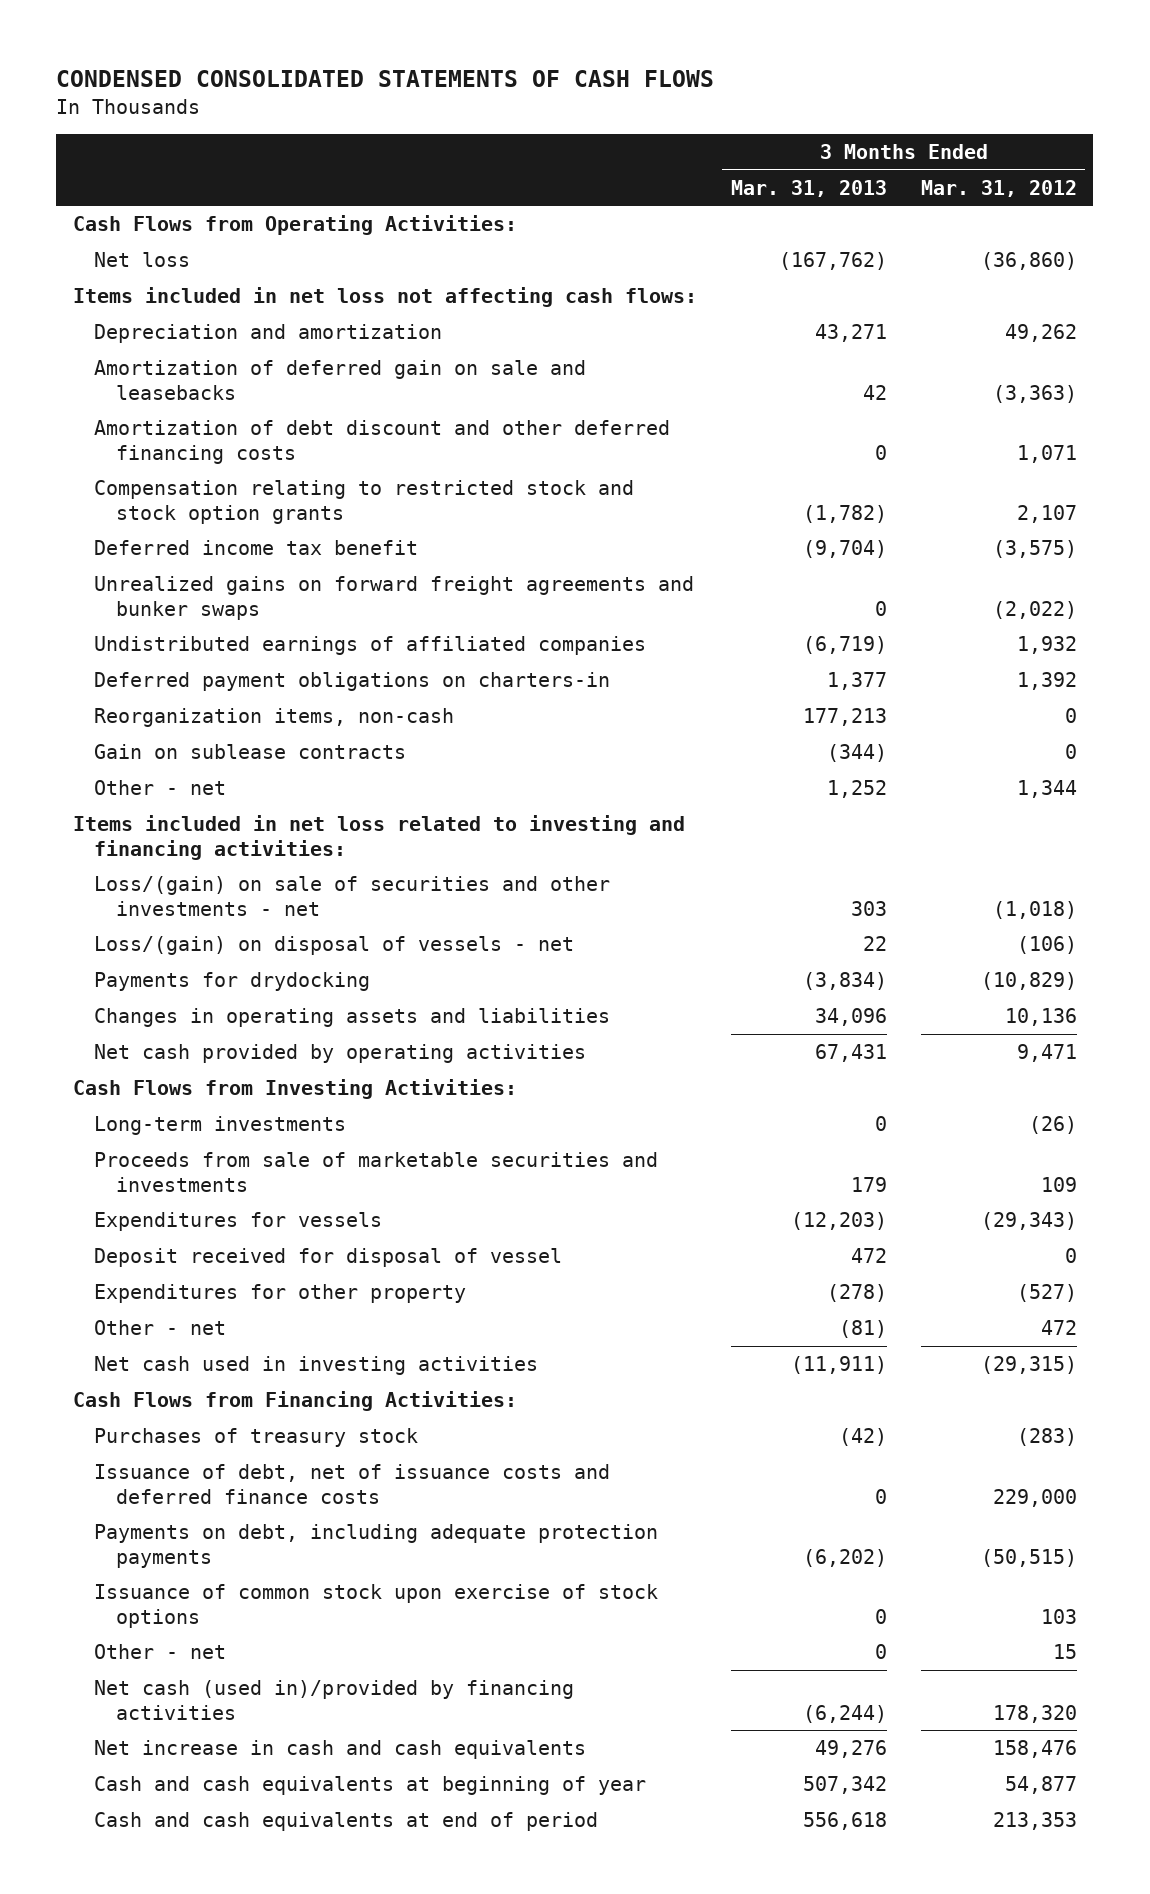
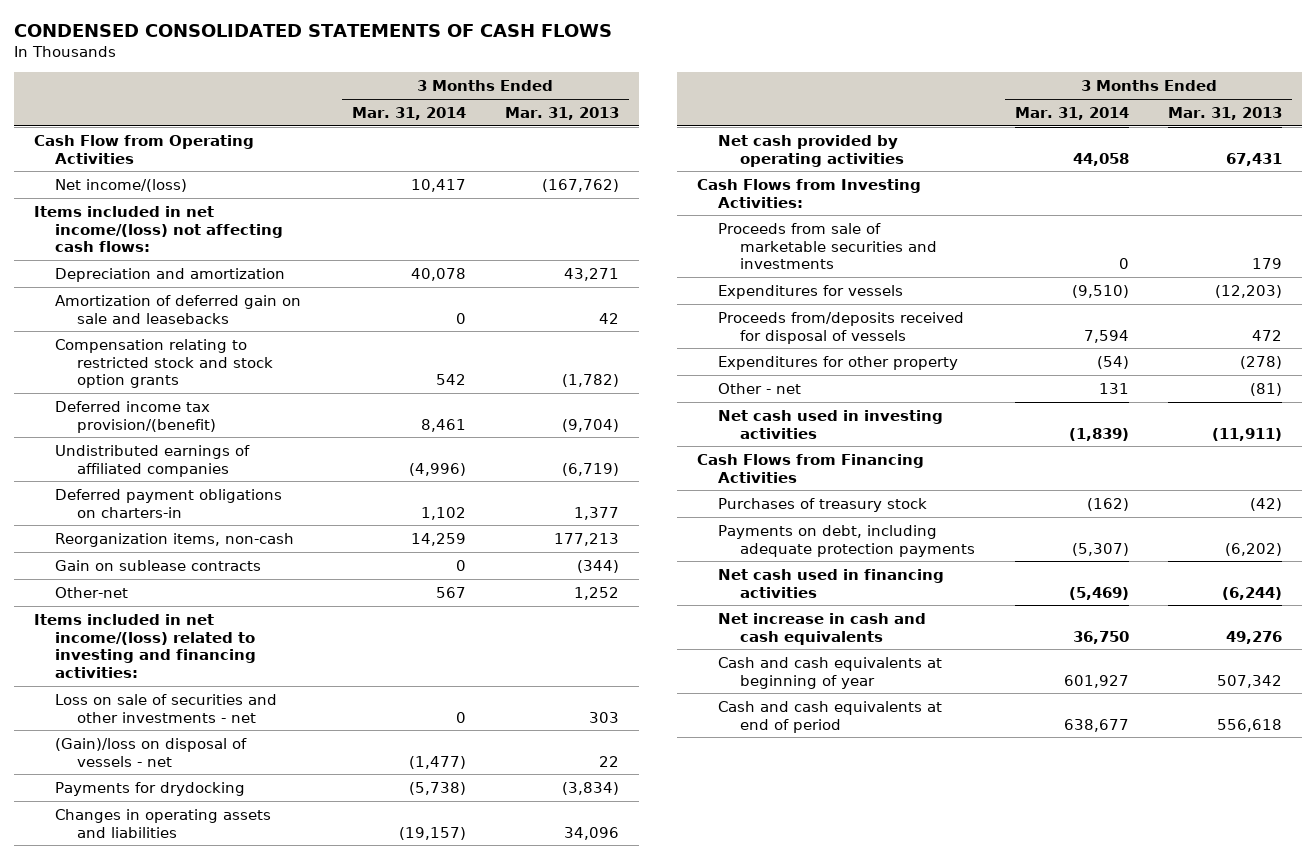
[920,179,1077,197] Mar. 31, 2012 -> none
none -> [351,106,466,120] Mar. 31, 2014
[73,215,518,236] Cash Flows from Operating Activities: -> [33,134,254,164] Cash Flow from Operating Activities
[94,252,191,268] Net loss -> [55,178,188,192] Net income/(loss)
[73,287,698,308] Items included in net loss not affecting cash flows: -> [33,205,284,253] Items included in net income/(loss) not affecting cash flows:
[94,420,671,464] Amortization of debt discount and other deferred financing costs -> none
[94,576,695,620] Unrealized gains on forward freight agreements and bunker swaps -> none
[94,540,419,556] Deferred income tax benefit -> [55,400,216,433] Deferred income tax provision/(benefit)
[94,780,227,796] Other - net -> [55,586,129,598] Other-net
[73,815,686,860] Items included in net loss related to investing and financing activities: -> [33,613,257,678] Items included in net income/(loss) related to investing and financing activities:
[94,876,611,916] Loss/(gain) on sale of securities and other investments - net -> [55,693,278,723] Loss on sale of securities and other investments - net
[94,936,575,956] Loss/(gain) on disposal of vessels - net -> [55,737,248,767] (Gain)/loss on disposal of vessels - net
[94,1116,347,1136] Long-term investments -> none
[94,1248,563,1268] Deposit received for disposal of vessel -> [718,311,965,344] Proceeds from/deposits received for disposal of vessels
[73,1391,518,1412] Cash Flows from Financing Activities: -> [696,453,924,483] Cash Flows from Financing Activities
[94,1464,611,1504] Issuance of debt, net of issuance costs and deferred finance costs -> none
[94,1584,659,1628] Issuance of common stock upon exercise of stock options -> none
[94,1644,227,1660] Other - net -> none
[94,1680,575,1720] Net cash (used in)/provided by financing activities -> [718,568,945,598] Net cash used in financing activities

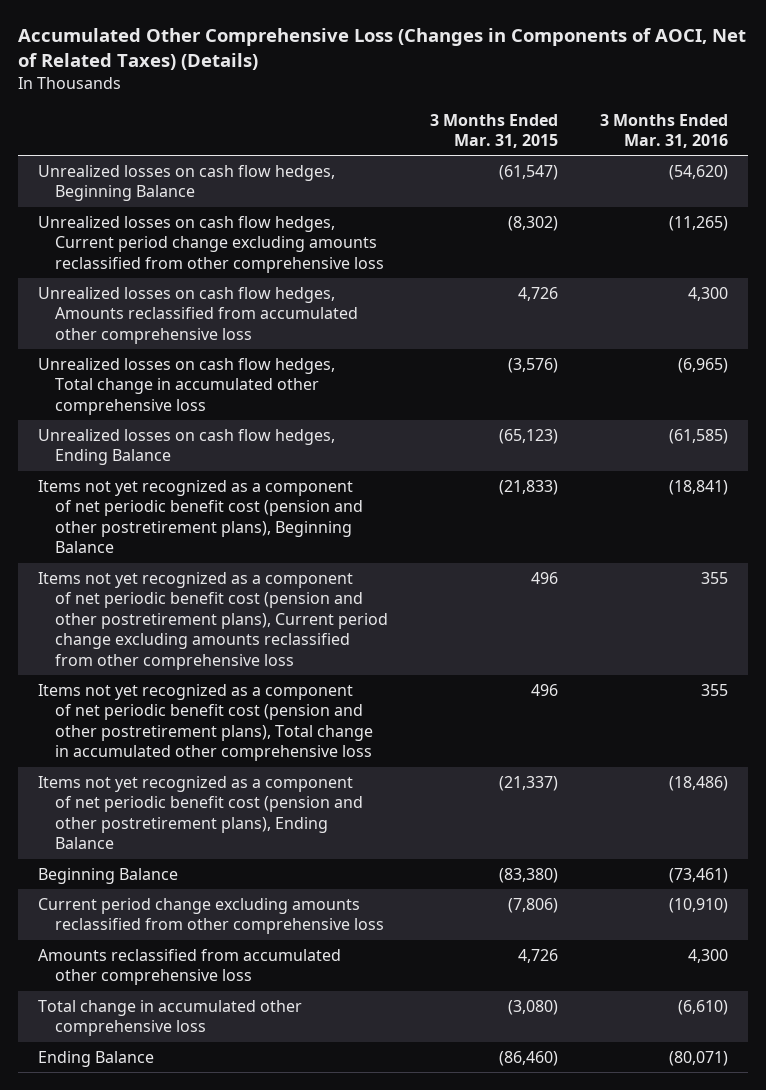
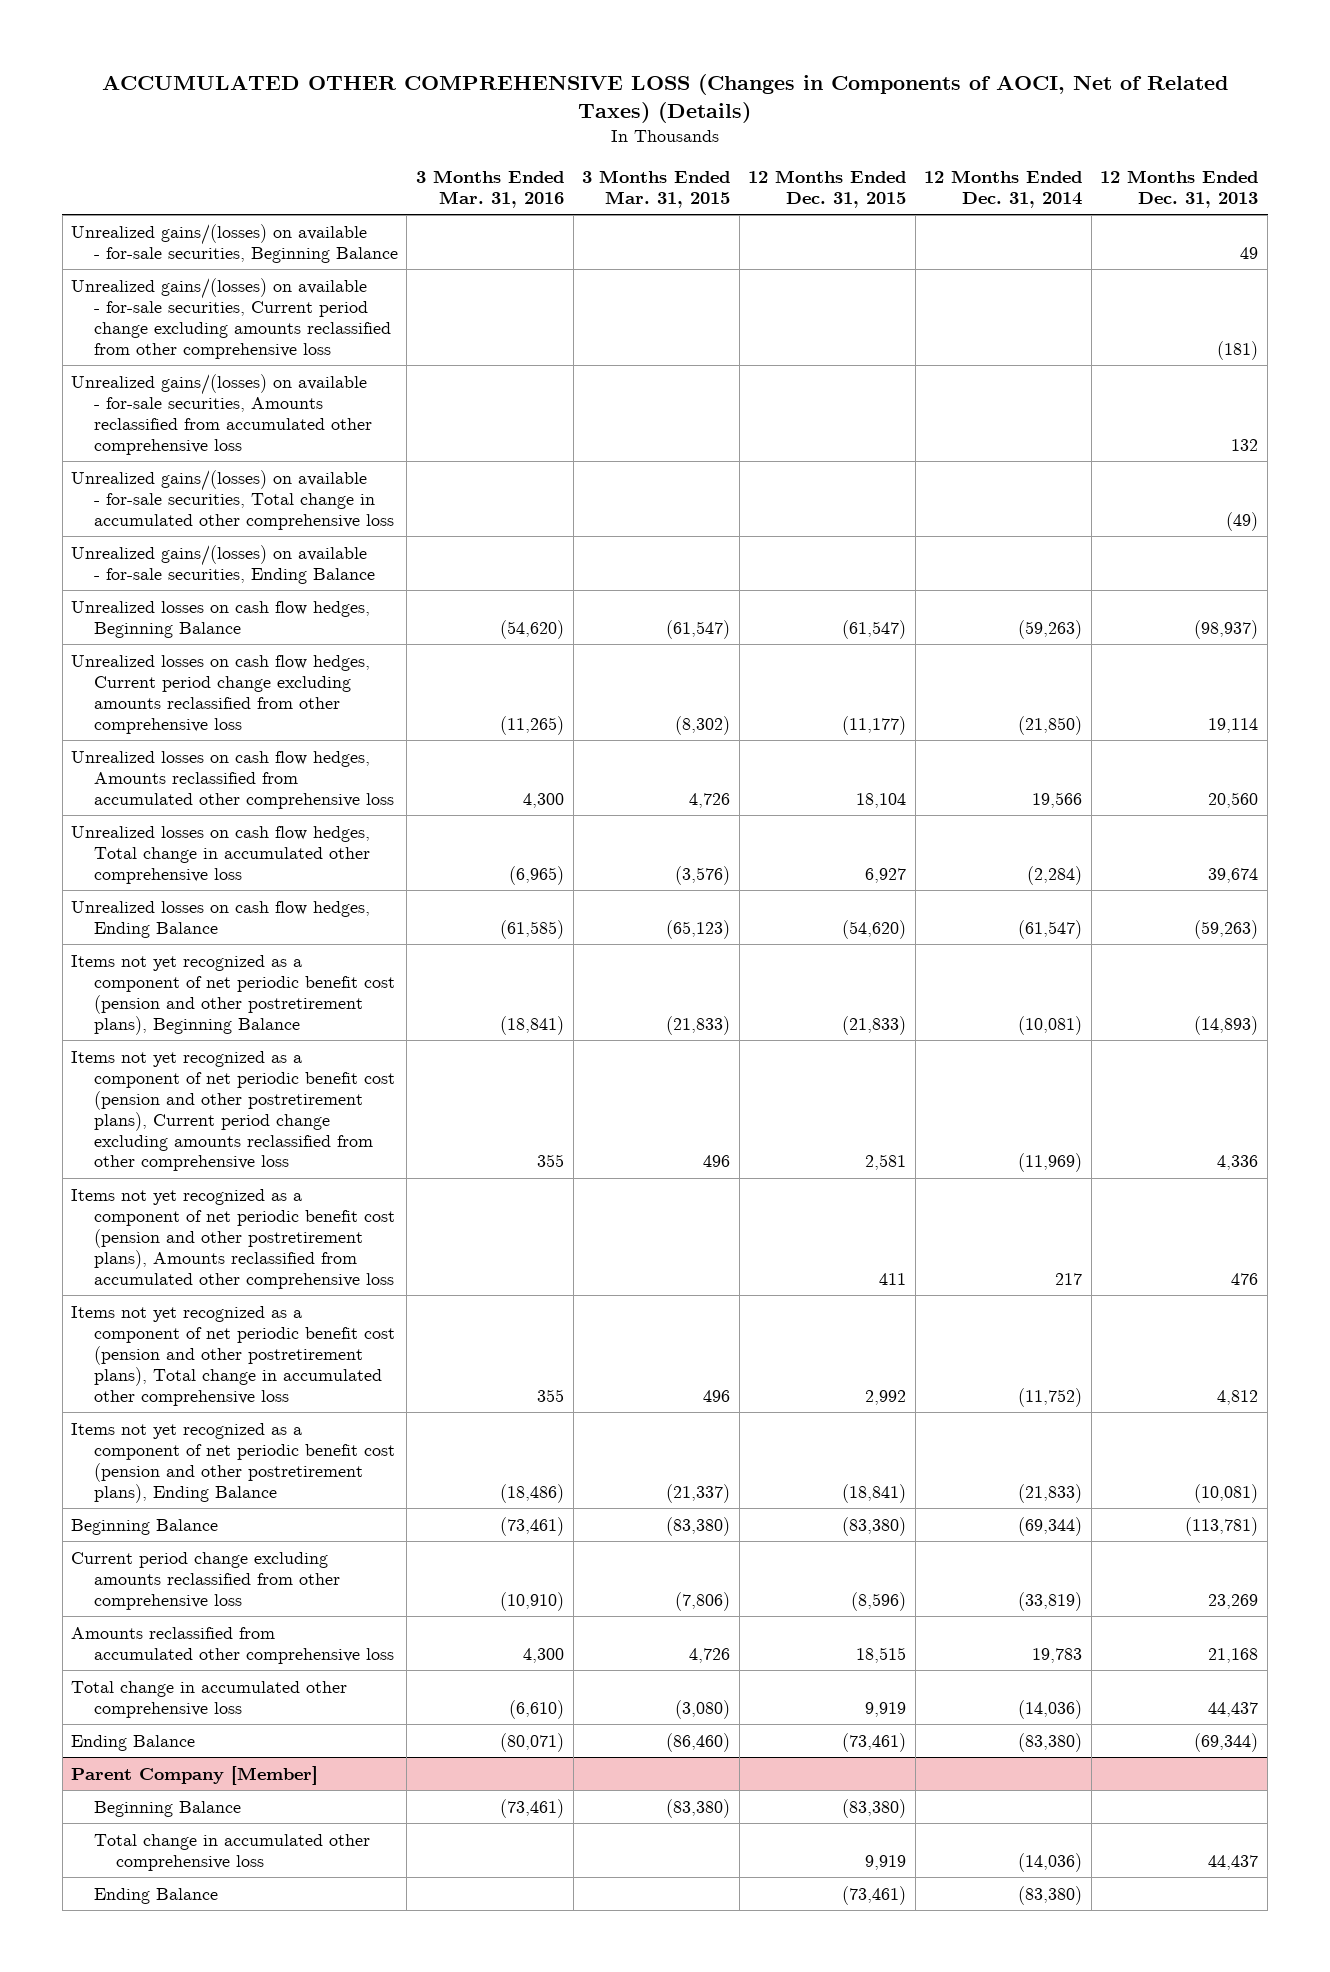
[17,28,746,71] Accumulated Other Comprehensive Loss (Changes in Components of AOCI, Net of Related Taxes) (Details) -> [101,74,1228,123] ACCUMULATED OTHER COMPREHENSIVE LOSS (Changes in Components of AOCI, Net of Related Taxes) (Details)
none -> [748,170,907,208] 12 Months Ended Dec. 31, 2015
none -> [924,170,1083,208] 12 Months Ended Dec. 31, 2014
none -> [1100,170,1259,208] 12 Months Ended Dec. 31, 2013
none -> [71,223,398,263] Unrealized gains/(losses) on available - for-sale securities, Beginning Balance
none -> [71,277,391,359] Unrealized gains/(losses) on available - for-sale securities, Current period change excluding amounts reclassified from other comprehensive loss
none -> [71,373,372,455] Unrealized gains/(losses) on available - for-sale securities, Amounts reclassified from accumulated other comprehensive loss
none -> [71,469,394,530] Unrealized gains/(losses) on available - for-sale securities, Total change in accumulated other comprehensive loss
none -> [71,544,375,584] Unrealized gains/(losses) on available - for-sale securities, Ending Balance
none -> [71,1188,395,1289] Items not yet recognized as a component of net periodic benefit cost (pension and other postretirement plans), Amounts reclassified from accumulated other comprehensive loss
none -> [71,1765,319,1785] Parent Company [Member]
none -> [93,1800,241,1817] Beginning Balance
none -> [93,1833,370,1871] Total change in accumulated other comprehensive loss
none -> [93,1887,218,1904] Ending Balance

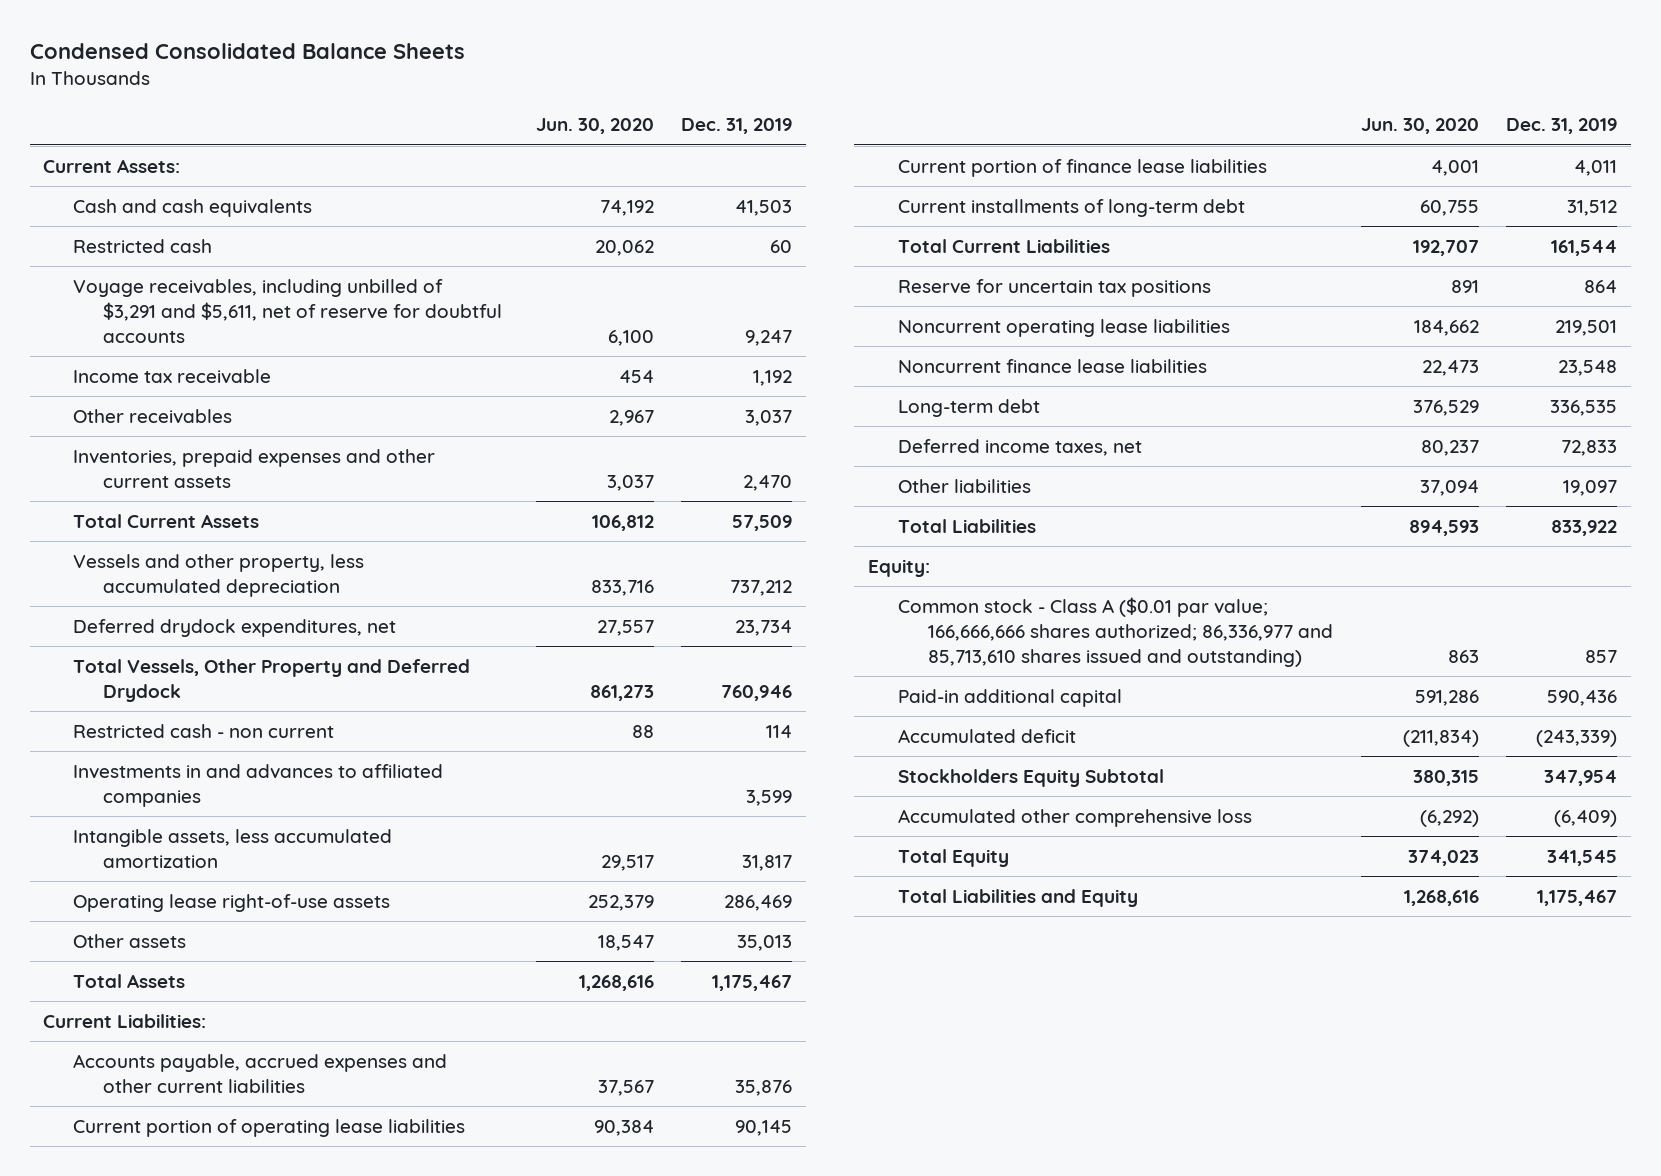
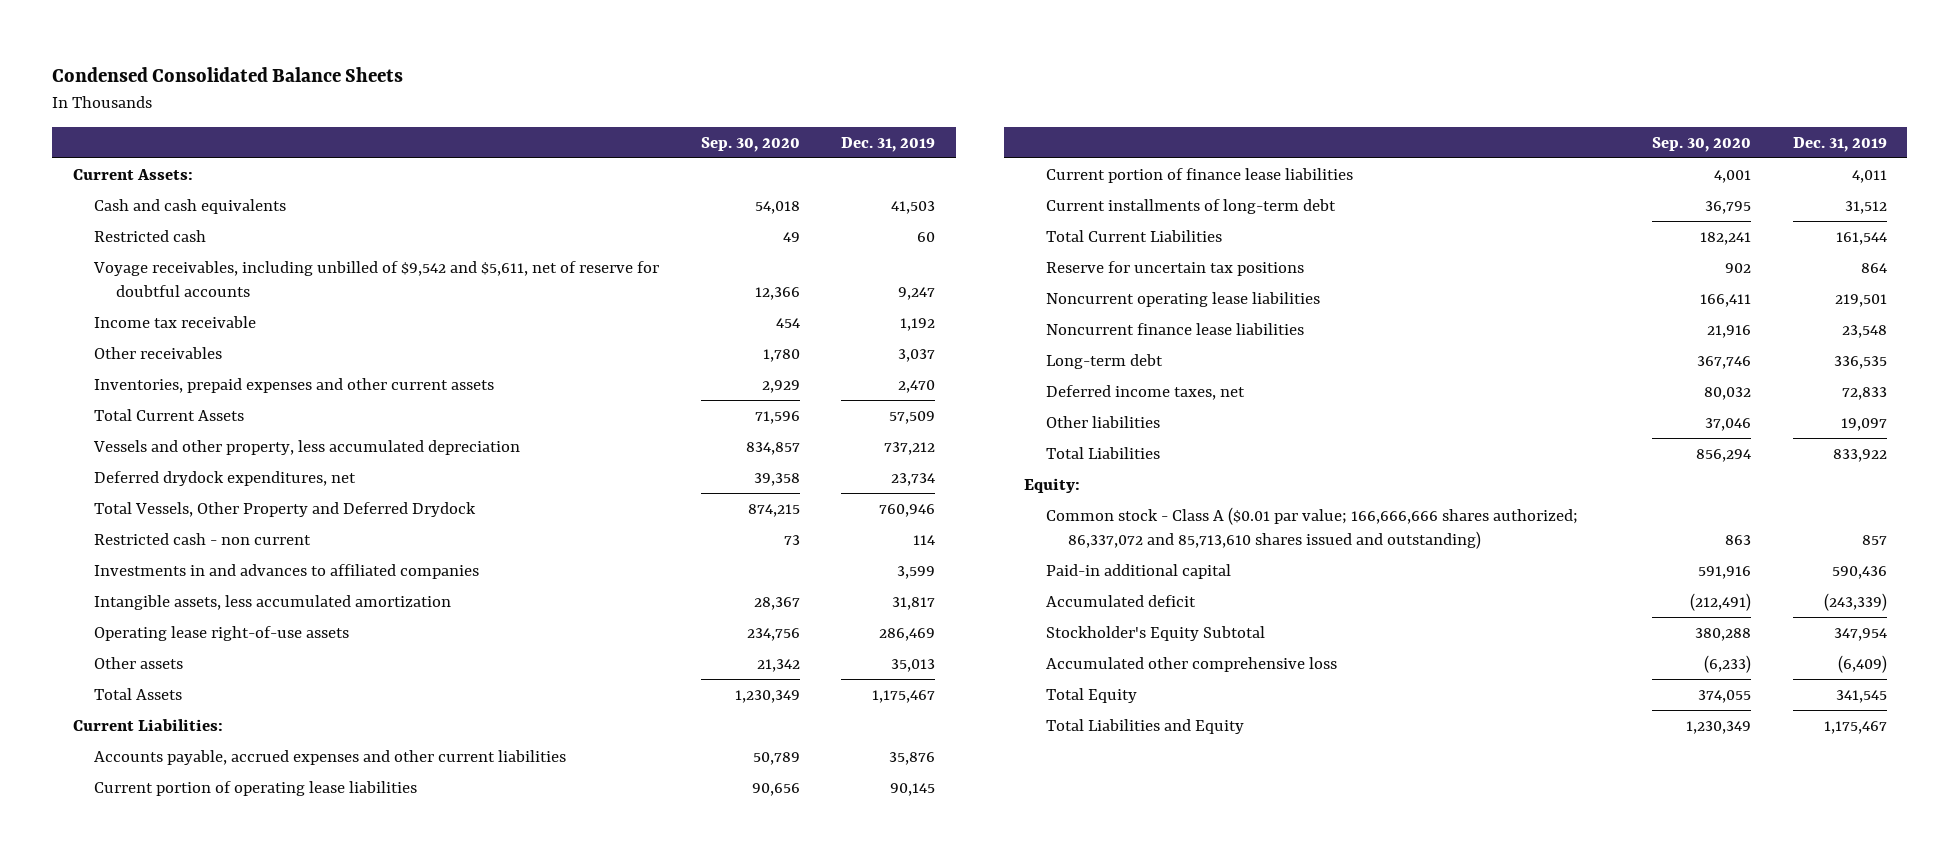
[535,118,654,135] Jun. 30, 2020 -> none
none -> [700,136,800,152] Sep. 30, 2020
[73,278,503,343] Voyage receivables, including unbilled of $3,291 and $5,611, net of reserve for doubtful accounts -> [93,260,660,298] Voyage receivables, including unbilled of $9,542 and $5,611, net of reserve for doubtful accounts
[898,596,1333,667] Common stock - Class A ($0.01 par value; 166,666,666 shares authorized; 86,336,977 and 85,713,610 shares issued and outstanding) -> [1045,506,1578,550] Common stock - Class A ($0.01 par value; 166,666,666 shares authorized; 86,337,072 and 85,713,610 shares issued and outstanding)
[898,768,1165,787] Stockholders Equity Subtotal -> [1045,625,1265,641] Stockholder's Equity Subtotal

